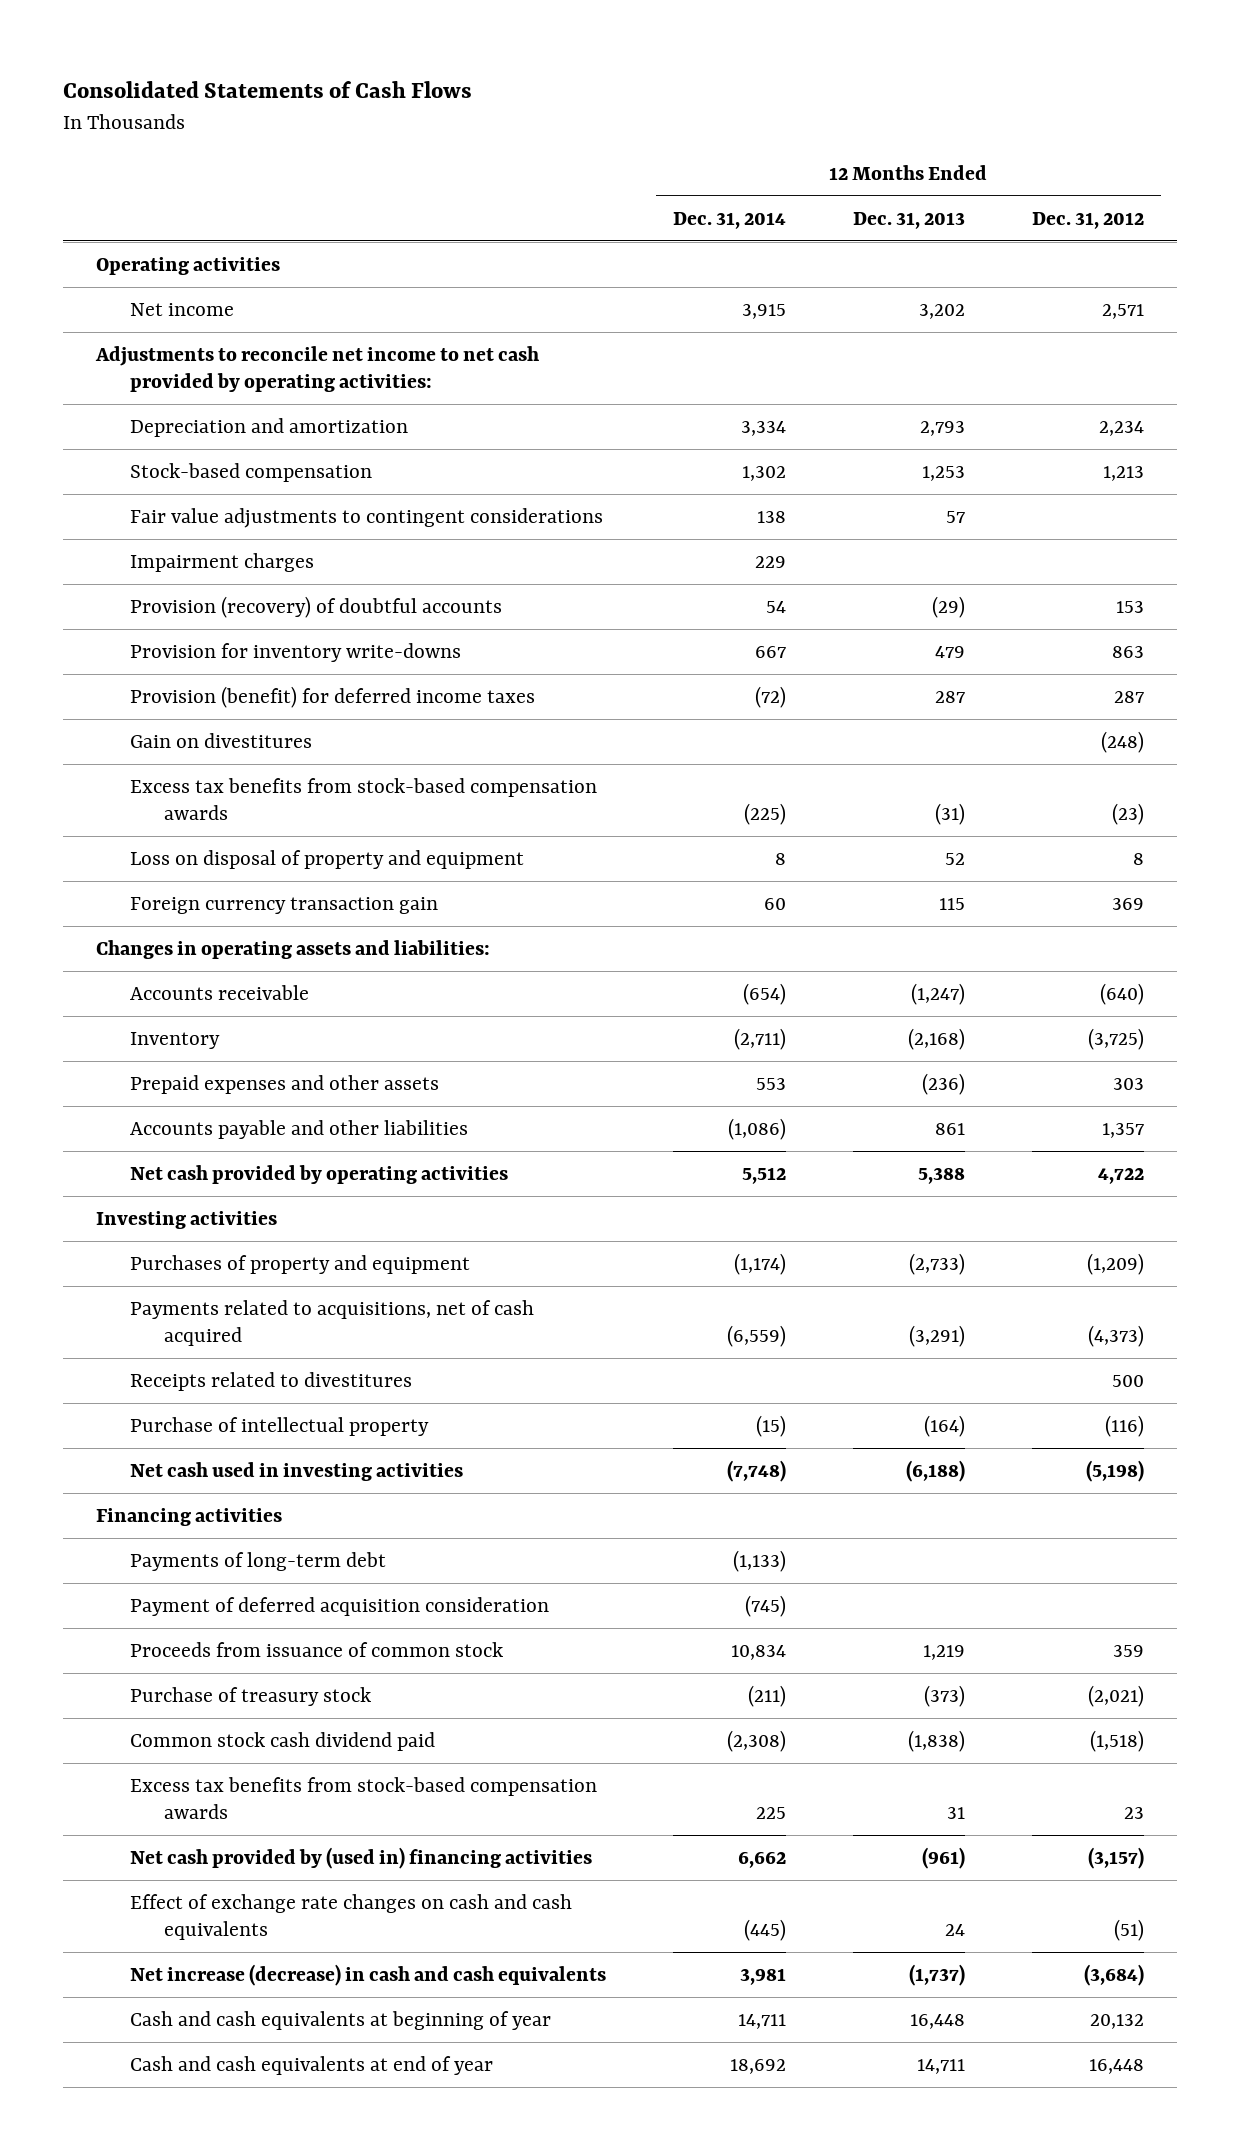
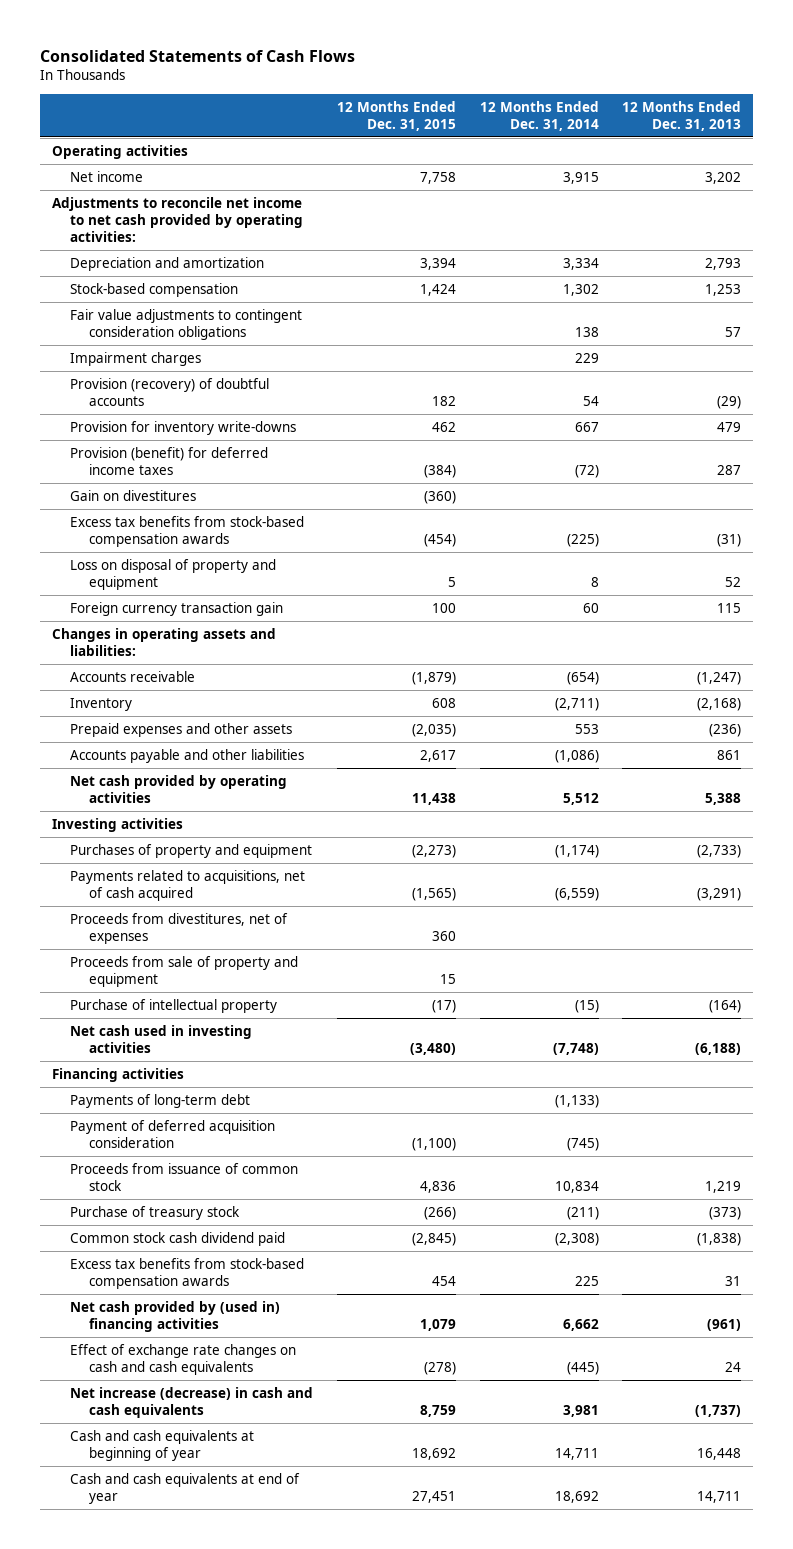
[1031,211,1144,229] Dec. 31, 2012 -> none
none -> [337,100,457,131] 12 Months Ended Dec. 31, 2015
[129,507,603,528] Fair value adjustments to contingent considerations -> [70,308,303,340] Fair value adjustments to contingent consideration obligations
[129,1371,412,1391] Receipts related to divestitures -> [70,912,289,944] Proceeds from divestitures, net of expenses
none -> [70,955,299,987] Proceeds from sale of property and equipment

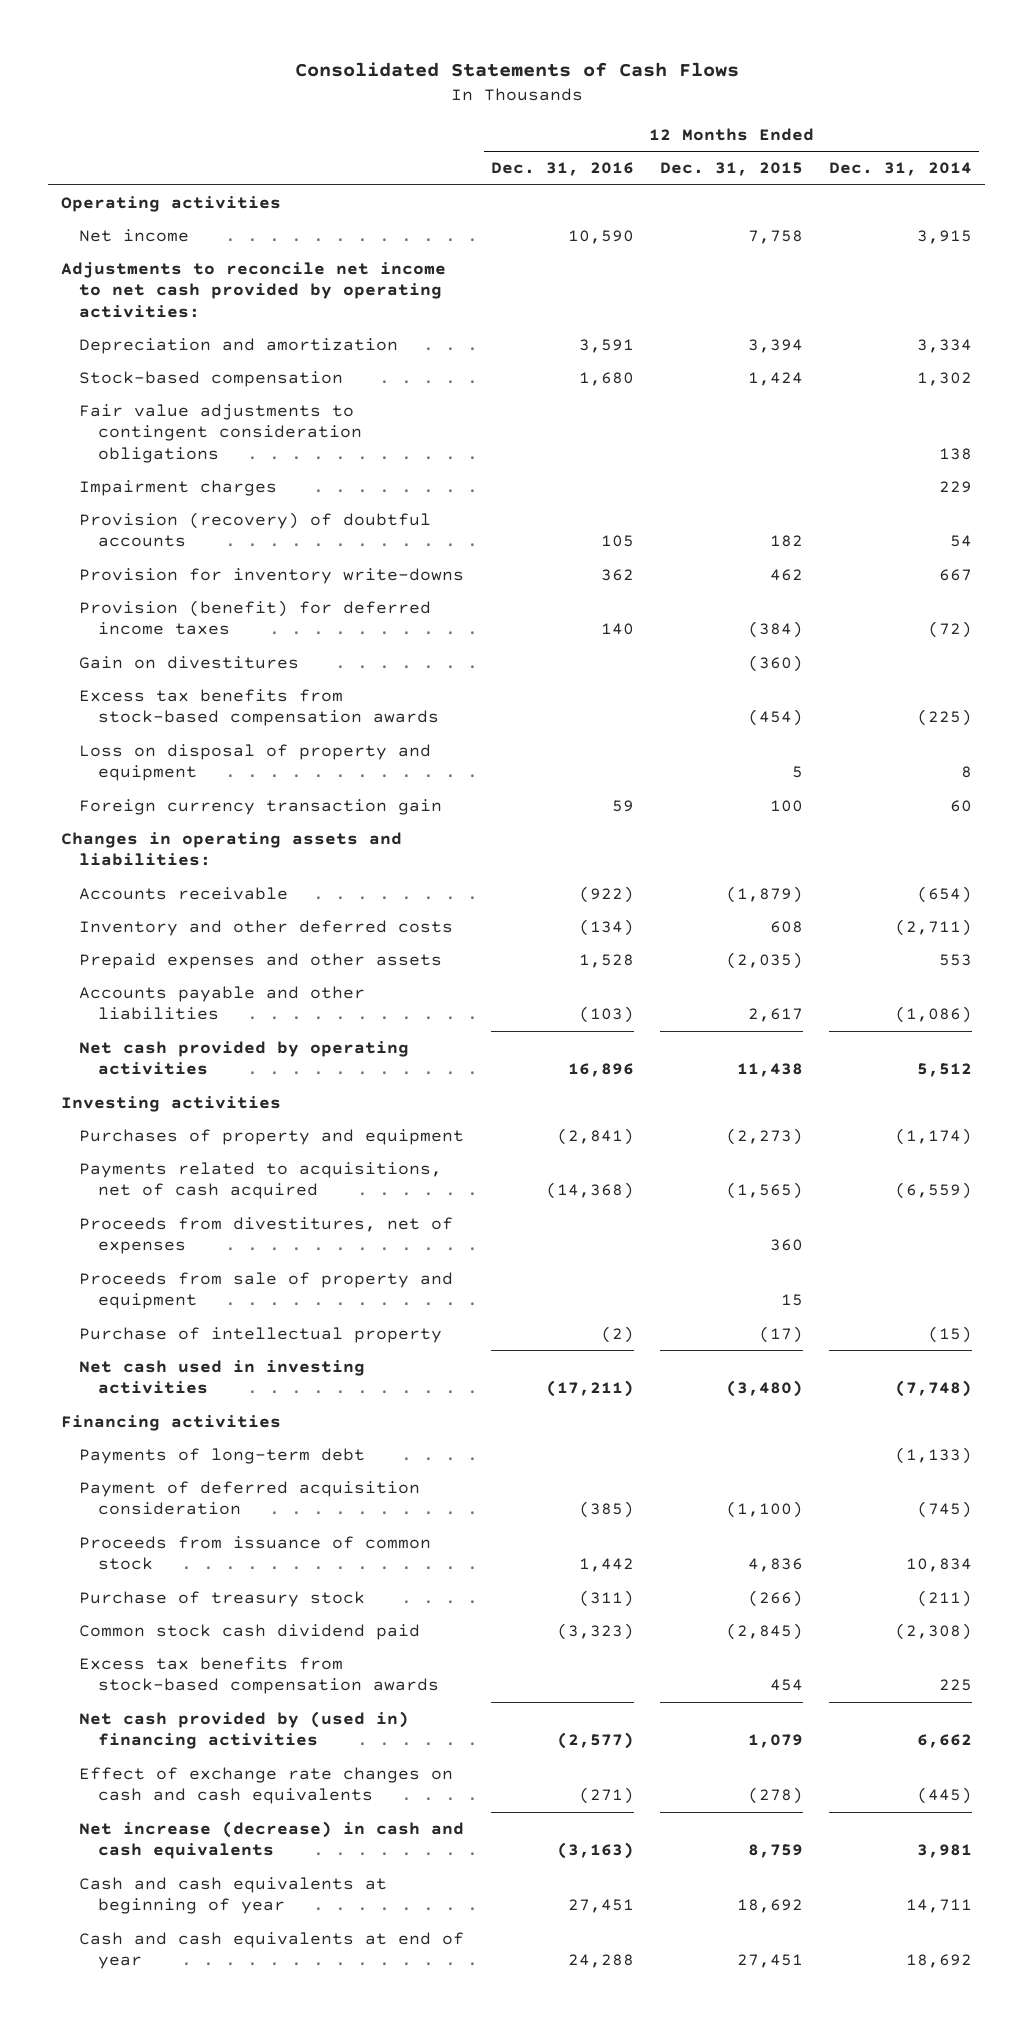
[622,100,742,131] 12 Months Ended Dec. 31, 2013 -> none
none -> [490,162,634,177] Dec. 31, 2016
[70,697,133,711] Inventory -> [79,919,454,936] Inventory and other deferred costs

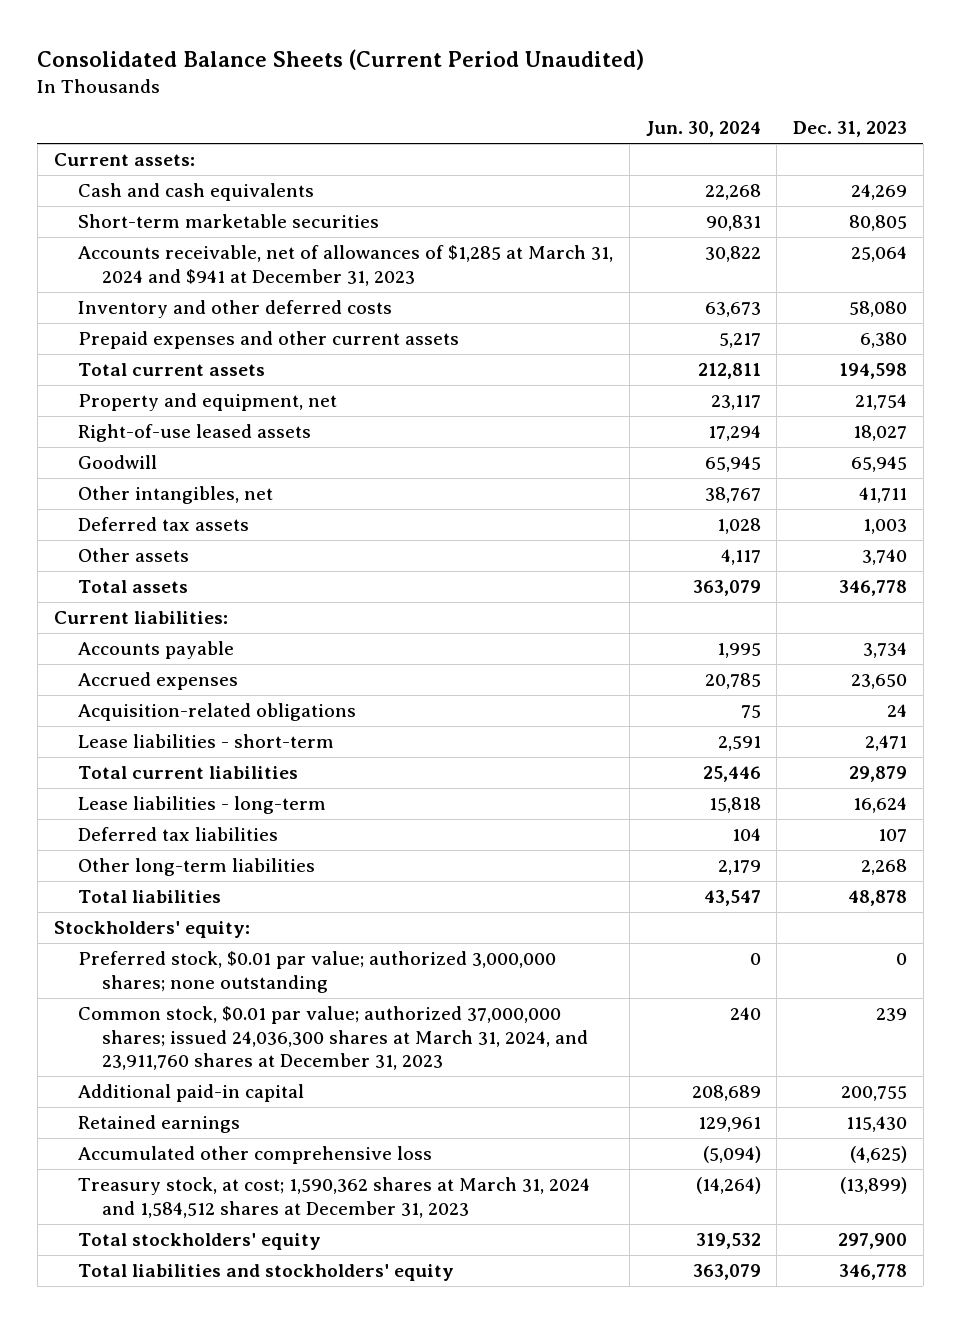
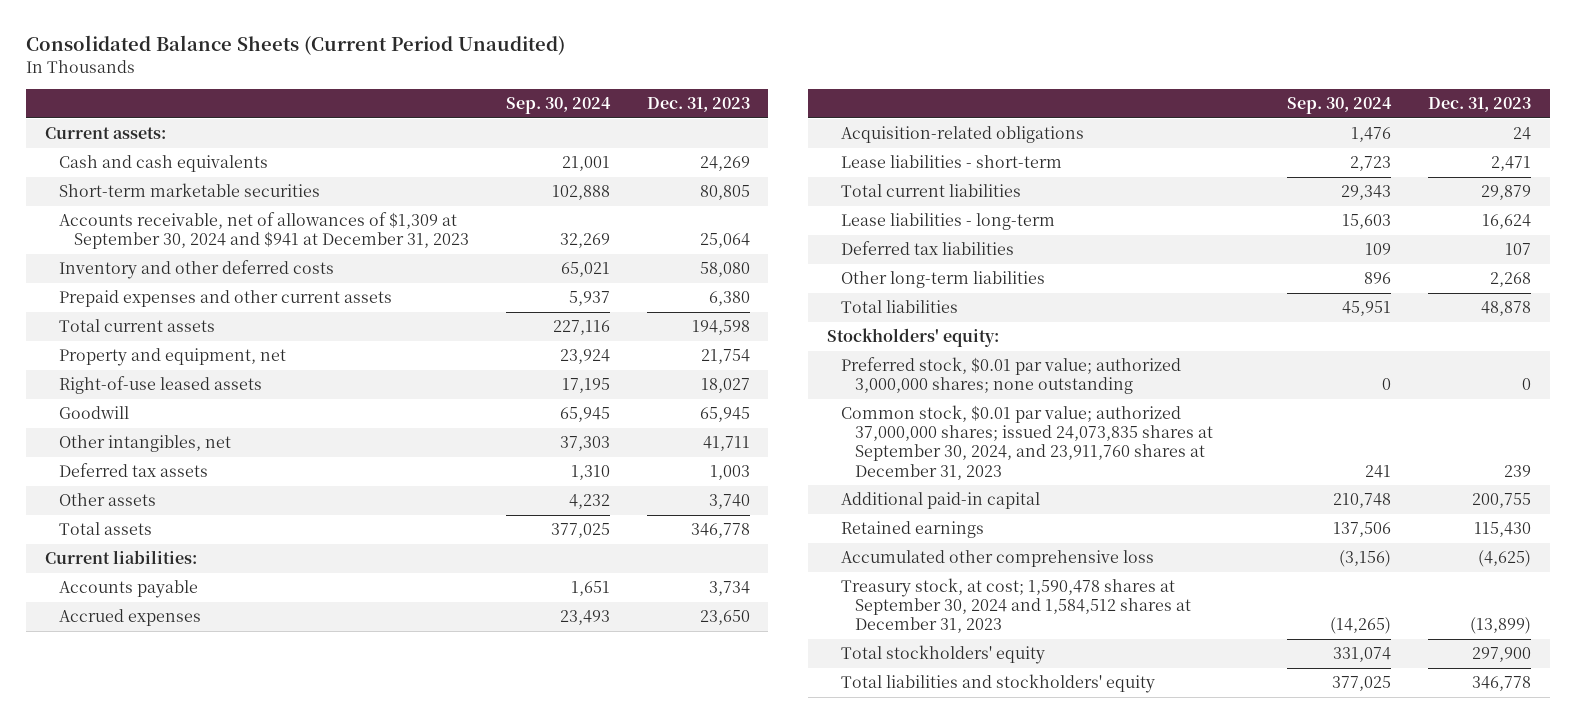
[645,121,761,138] Jun. 30, 2024 -> none
none -> [505,97,611,115] Sep. 30, 2024
[78,245,614,286] Accounts receivable, net of allowances of $1,285 at March 31, 2024 and $941 at December 31, 2023 -> [59,212,469,250] Accounts receivable, net of allowances of $1,309 at September 30, 2024 and $941 at December 31, 2023
[78,1006,589,1071] Common stock, $0.01 par value; authorized 37,000,000 shares; issued 24,036,300 shares at March 31, 2024, and 23,911,760 shares at December 31, 2023 -> [841,405,1214,480] Common stock, $0.01 par value; authorized 37,000,000 shares; issued 24,073,835 shares at September 30, 2024, and 23,911,760 shares at December 31, 2023
[78,1177,591,1218] Treasury stock, at cost; 1,590,362 shares at March 31, 2024 and 1,584,512 shares at December 31, 2023 -> [841,578,1192,634] Treasury stock, at cost; 1,590,478 shares at September 30, 2024 and 1,584,512 shares at December 31, 2023

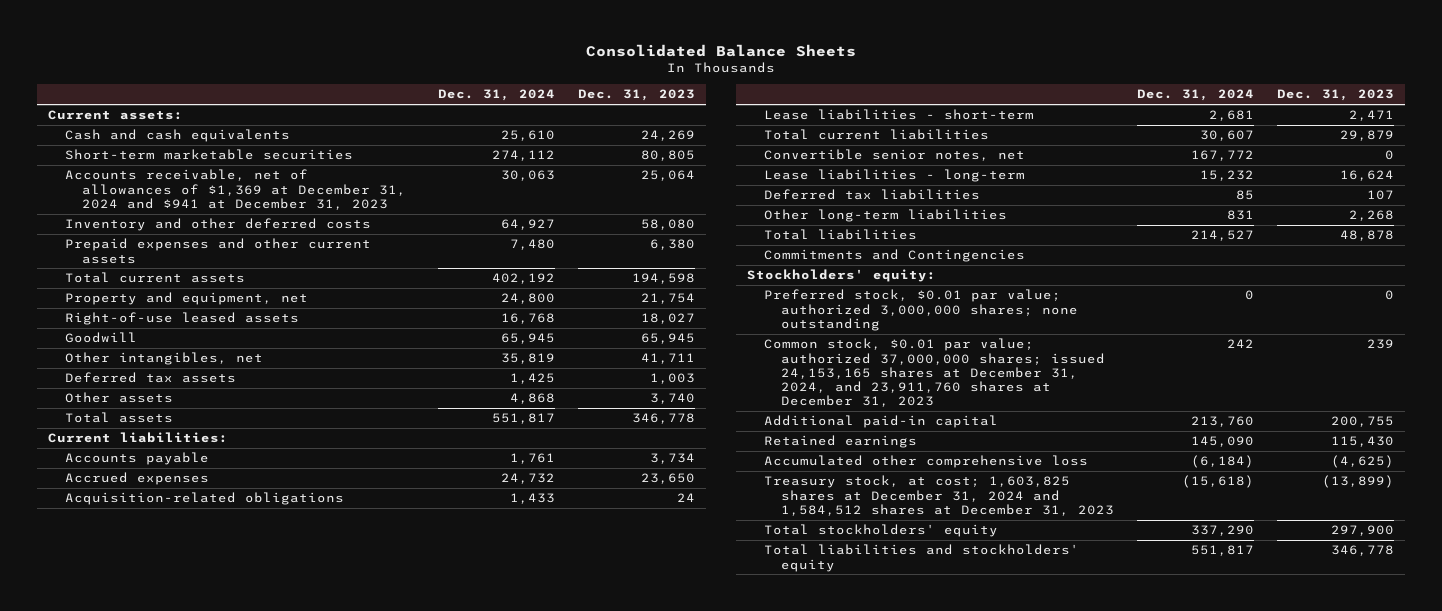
[26,35,566,56] Consolidated Balance Sheets (Current Period Unaudited) -> [585,43,856,57] Consolidated Balance Sheets
[505,97,611,115] Sep. 30, 2024 -> none
none -> [437,89,555,102] Dec. 31, 2024
[59,212,469,250] Accounts receivable, net of allowances of $1,309 at September 30, 2024 and $941 at December 31, 2023 -> [65,169,407,210] Accounts receivable, net of allowances of $1,369 at December 31, 2024 and $941 at December 31, 2023
none -> [764,149,1026,162] Convertible senior notes, net
none -> [764,249,1026,263] Commitments and Contingencies
[841,405,1214,480] Common stock, $0.01 par value; authorized 37,000,000 shares; issued 24,073,835 shares at September 30, 2024, and 23,911,760 shares at December 31, 2023 -> [764,338,1106,408] Common stock, $0.01 par value; authorized 37,000,000 shares; issued 24,153,165 shares at December 31, 2024, and 23,911,760 shares at December 31, 2023
[841,578,1192,634] Treasury stock, at cost; 1,590,478 shares at September 30, 2024 and 1,584,512 shares at December 31, 2023 -> [764,475,1115,516] Treasury stock, at cost; 1,603,825 shares at December 31, 2024 and 1,584,512 shares at December 31, 2023

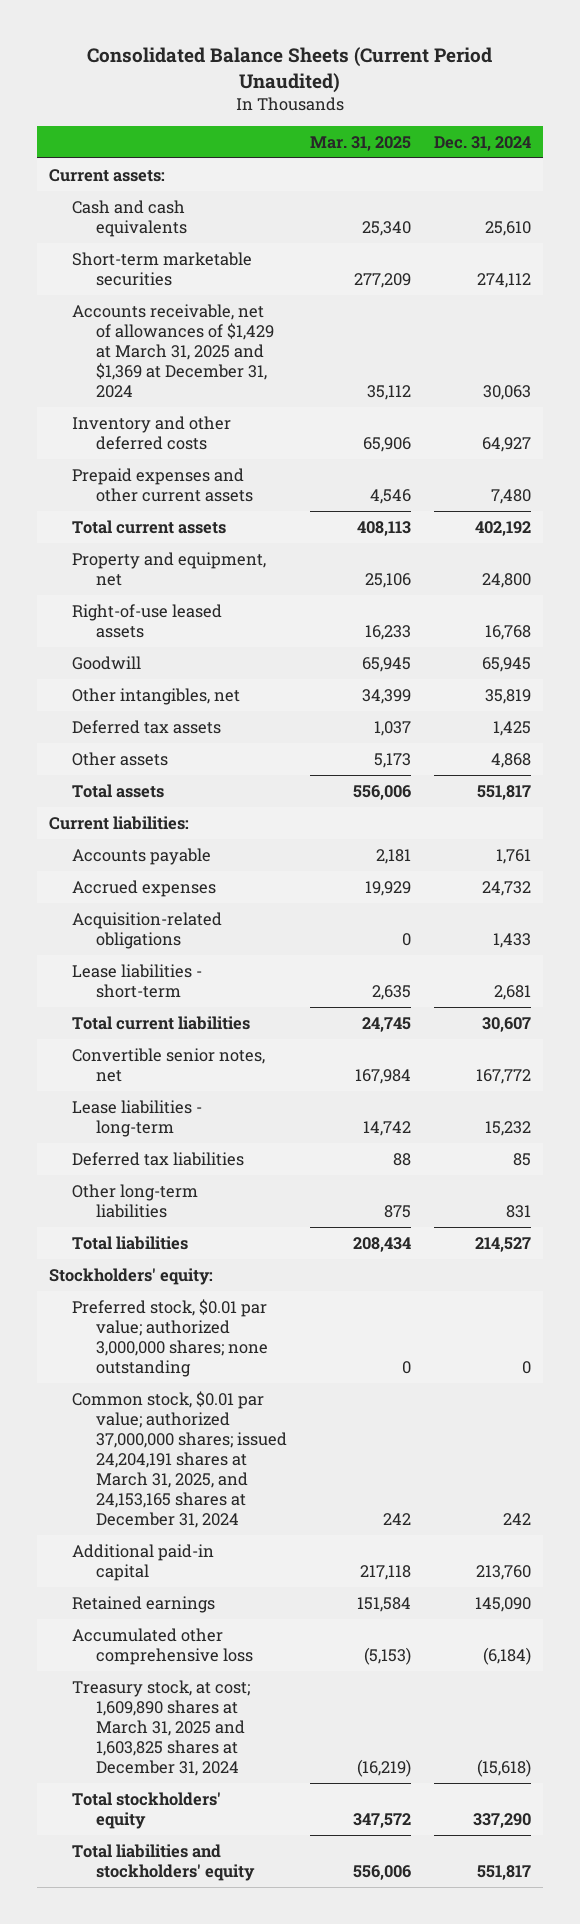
[585,43,856,57] Consolidated Balance Sheets -> [86,47,492,93] Consolidated Balance Sheets (Current Period Unaudited)
[577,89,695,102] Dec. 31, 2023 -> none
none -> [309,135,411,151] Mar. 31, 2025
[65,169,407,210] Accounts receivable, net of allowances of $1,369 at December 31, 2024 and $941 at December 31, 2023 -> [72,303,274,398] Accounts receivable, net of allowances of $1,429 at March 31, 2025 and $1,369 at December 31, 2024
[764,249,1026,263] Commitments and Contingencies -> none
[764,338,1106,408] Common stock, $0.01 par value; authorized 37,000,000 shares; issued 24,153,165 shares at December 31, 2024, and 23,911,760 shares at December 31, 2023 -> [72,1390,287,1528] Common stock, $0.01 par value; authorized 37,000,000 shares; issued 24,204,191 shares at March 31, 2025, and 24,153,165 shares at December 31, 2024
[764,475,1115,516] Treasury stock, at cost; 1,603,825 shares at December 31, 2024 and 1,584,512 shares at December 31, 2023 -> [72,1679,251,1776] Treasury stock, at cost; 1,609,890 shares at March 31, 2025 and 1,603,825 shares at December 31, 2024

